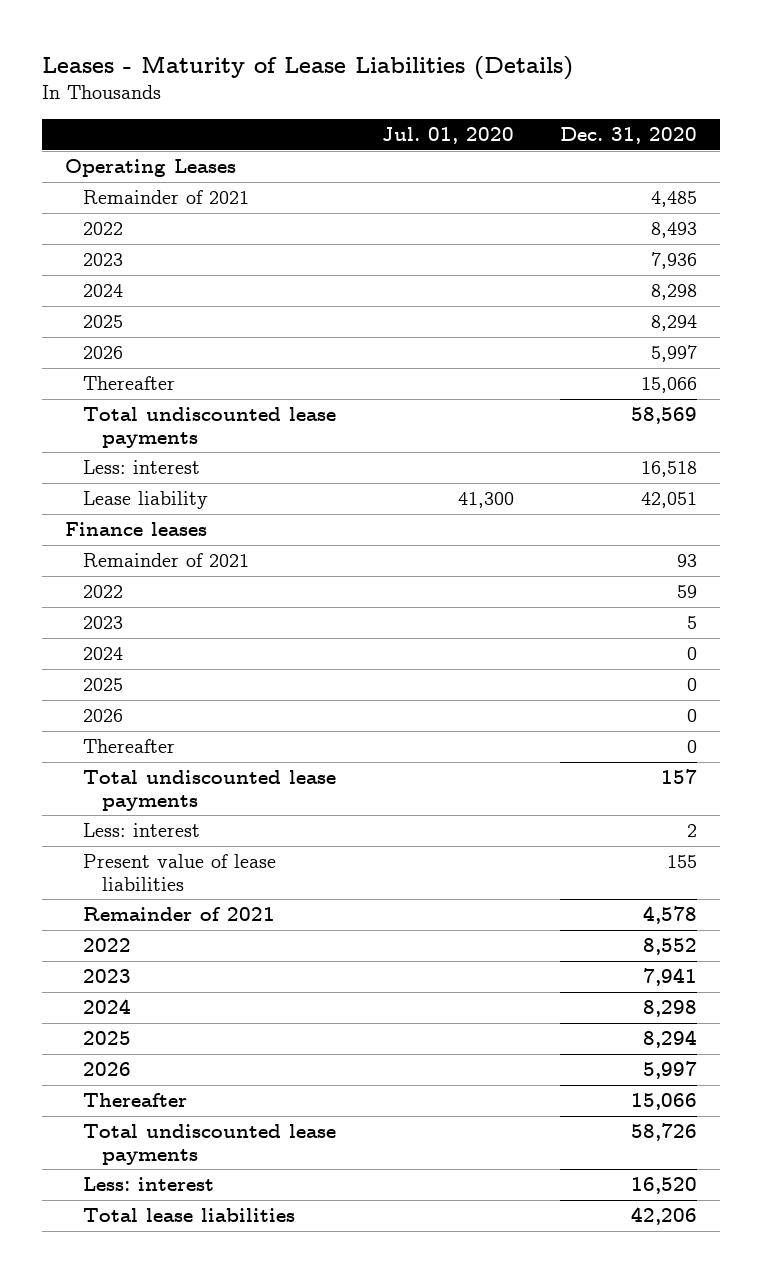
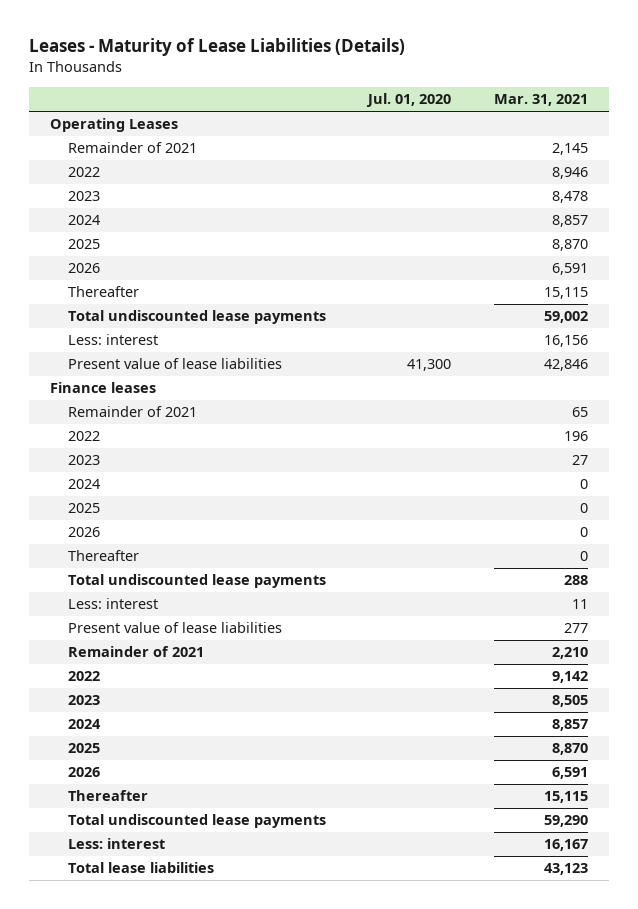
[560,127,698,145] Dec. 31, 2020 -> none
none -> [493,94,588,107] Mar. 31, 2021
[83,491,209,510] Lease liability -> [67,358,282,370] Present value of lease liabilities

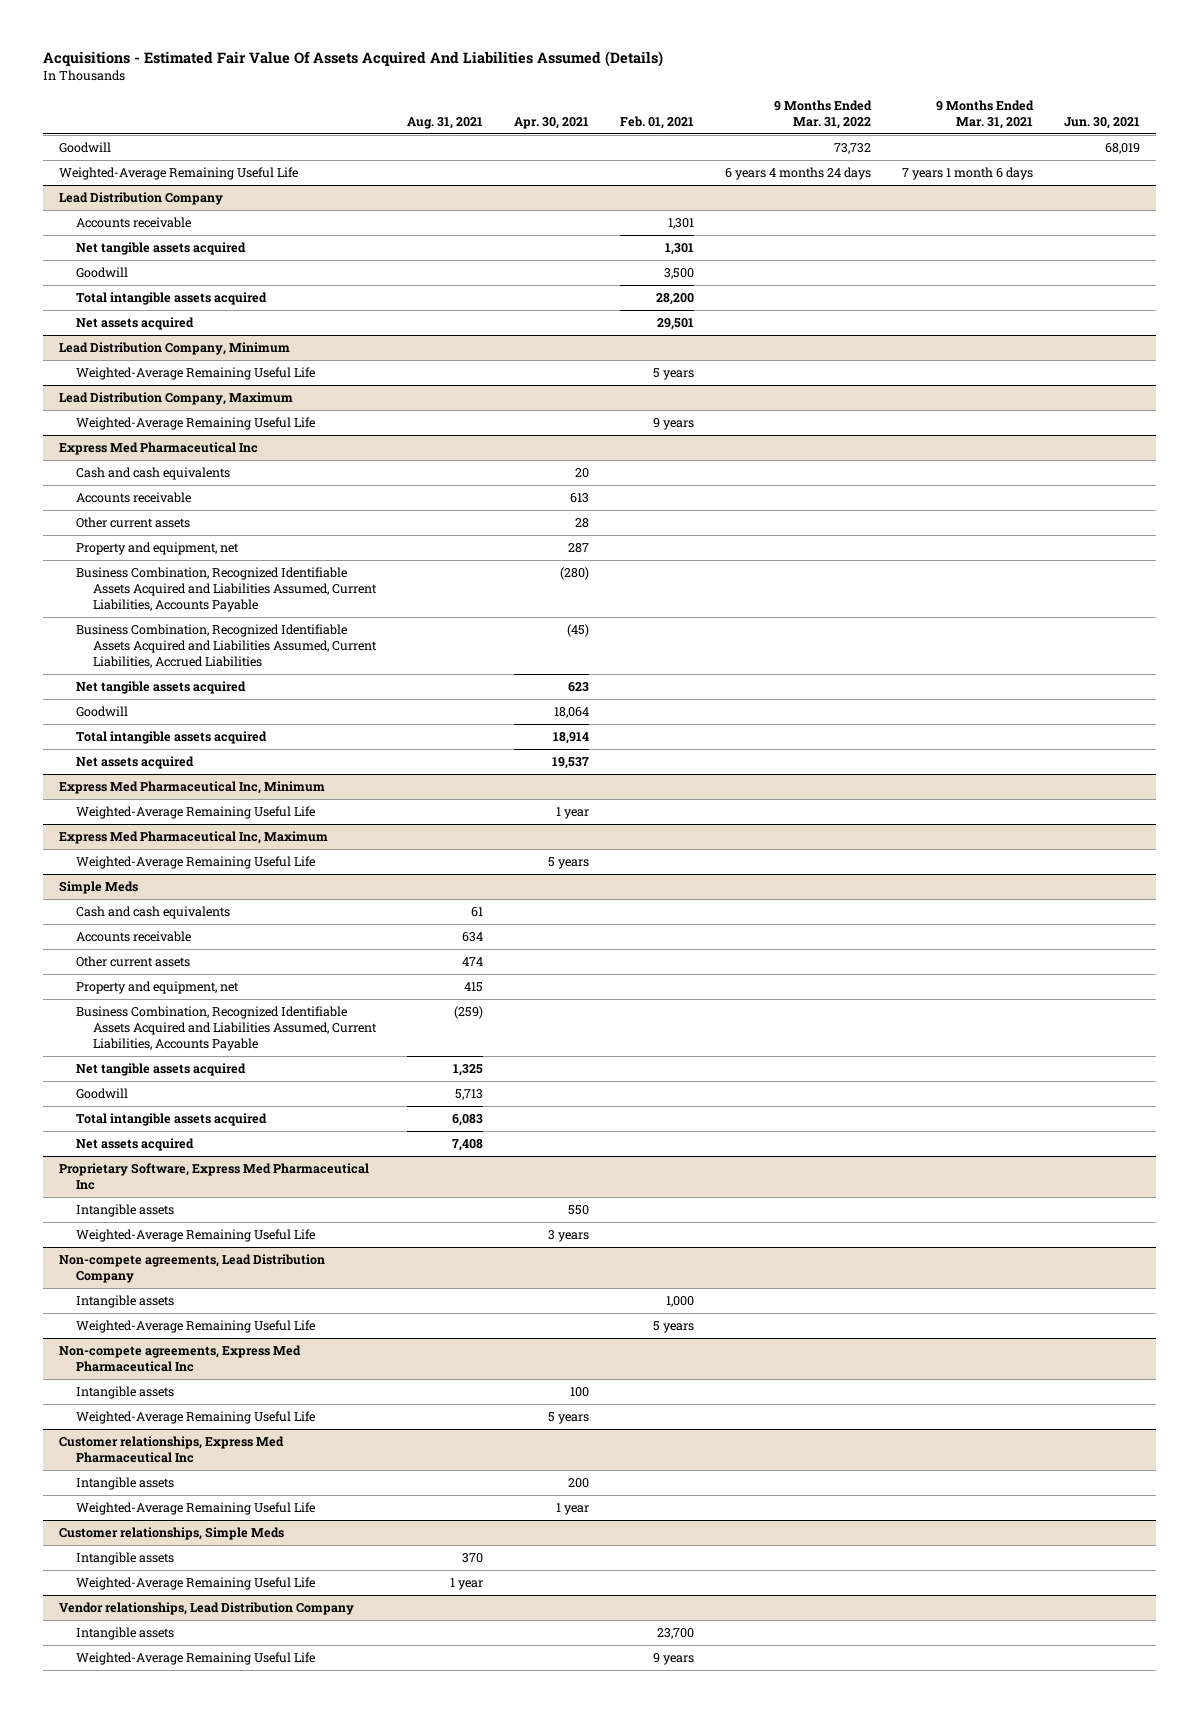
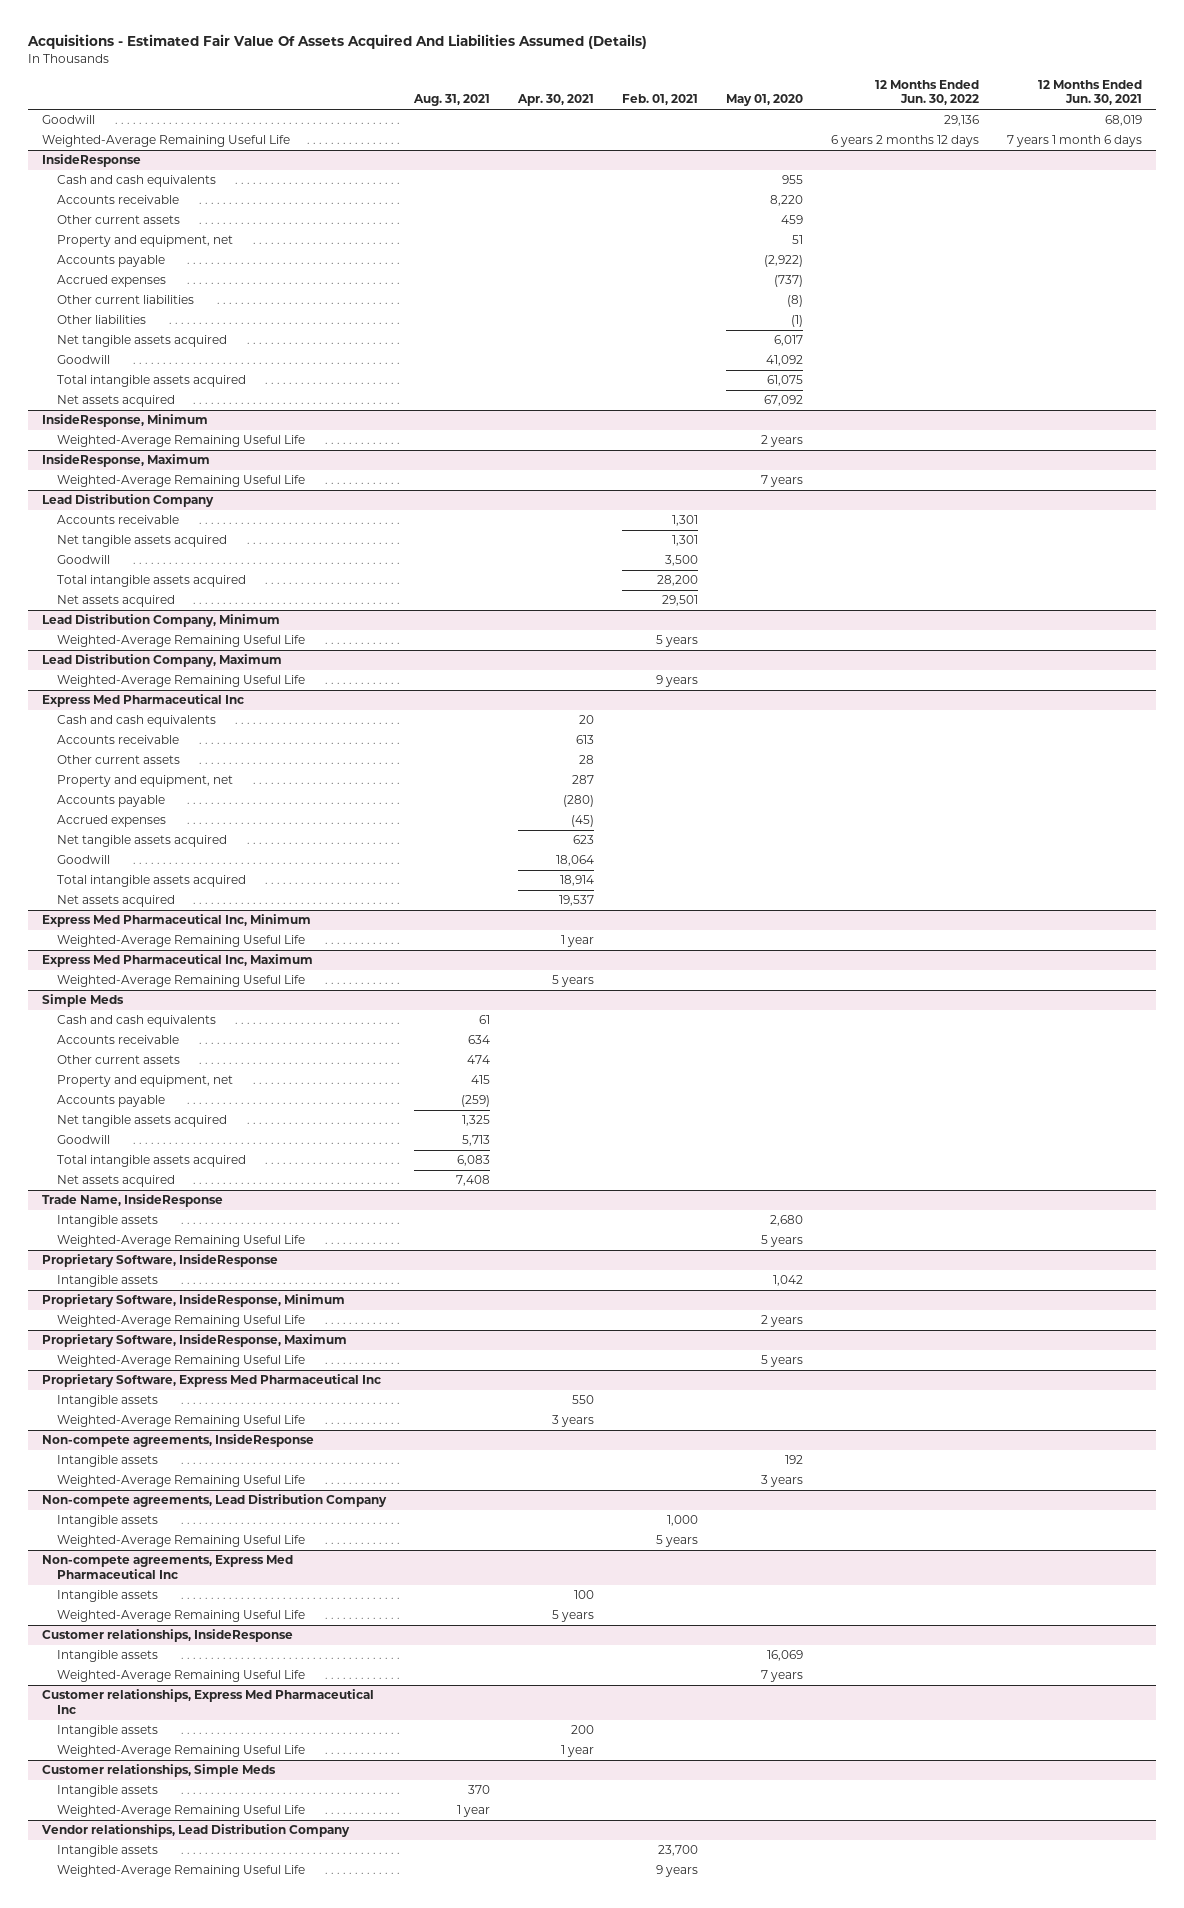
[774,99,873,129] 9 Months Ended Mar. 31, 2022 -> none
[936,99,1035,129] 9 Months Ended Mar. 31, 2021 -> none
[1064,116,1141,129] Jun. 30, 2021 -> none
none -> [725,94,803,107] May 01, 2020
none -> [874,79,979,106] 12 Months Ended Jun. 30, 2022
none -> [1037,79,1142,106] 12 Months Ended Jun. 30, 2021
none -> [41,154,141,168] InsideResponse
none -> [56,175,216,188] Cash and cash equivalents
none -> [56,195,179,205] Accounts receivable
none -> [56,215,180,225] Other current assets
none -> [56,235,233,248] Property and equipment, net
none -> [56,255,165,268] Accounts payable
none -> [56,275,166,288] Accrued expenses
none -> [56,295,194,305] Other current liabilities
none -> [56,315,146,325] Other liabilities
none -> [56,335,227,348] Net tangible assets acquired
none -> [56,355,110,365] Goodwill
none -> [56,375,246,388] Total intangible assets acquired
none -> [56,395,175,408] Net assets acquired
none -> [41,414,208,428] InsideResponse, Minimum
none -> [56,435,305,448] Weighted-Average Remaining Useful Life
none -> [41,454,210,468] InsideResponse, Maximum
none -> [56,475,305,488] Weighted-Average Remaining Useful Life
[76,567,378,612] Business Combination, Recognized Identifiable Assets Acquired and Liabilities Assumed, Current Liabilities, Accounts Payable -> [56,795,165,808] Accounts payable
[76,624,378,668] Business Combination, Recognized Identifiable Assets Acquired and Liabilities Assumed, Current Liabilities, Accrued Liabilities -> [56,815,166,828] Accrued expenses
[76,1006,378,1051] Business Combination, Recognized Identifiable Assets Acquired and Liabilities Assumed, Current Liabilities, Accounts Payable -> [56,1095,165,1108] Accounts payable
none -> [41,1194,223,1208] Trade Name, InsideResponse
none -> [56,1215,158,1228] Intangible assets
none -> [56,1235,305,1248] Weighted-Average Remaining Useful Life
none -> [41,1254,278,1268] Proprietary Software, InsideResponse
none -> [56,1275,158,1288] Intangible assets
none -> [41,1294,345,1308] Proprietary Software, InsideResponse, Minimum
none -> [56,1315,305,1328] Weighted-Average Remaining Useful Life
none -> [41,1334,347,1348] Proprietary Software, InsideResponse, Maximum
none -> [56,1355,305,1368] Weighted-Average Remaining Useful Life
none -> [41,1434,314,1448] Non-compete agreements, InsideResponse
none -> [56,1455,158,1468] Intangible assets
none -> [56,1475,305,1488] Weighted-Average Remaining Useful Life
none -> [41,1629,293,1643] Customer relationships, InsideResponse
none -> [56,1650,158,1663] Intangible assets
none -> [56,1670,305,1683] Weighted-Average Remaining Useful Life

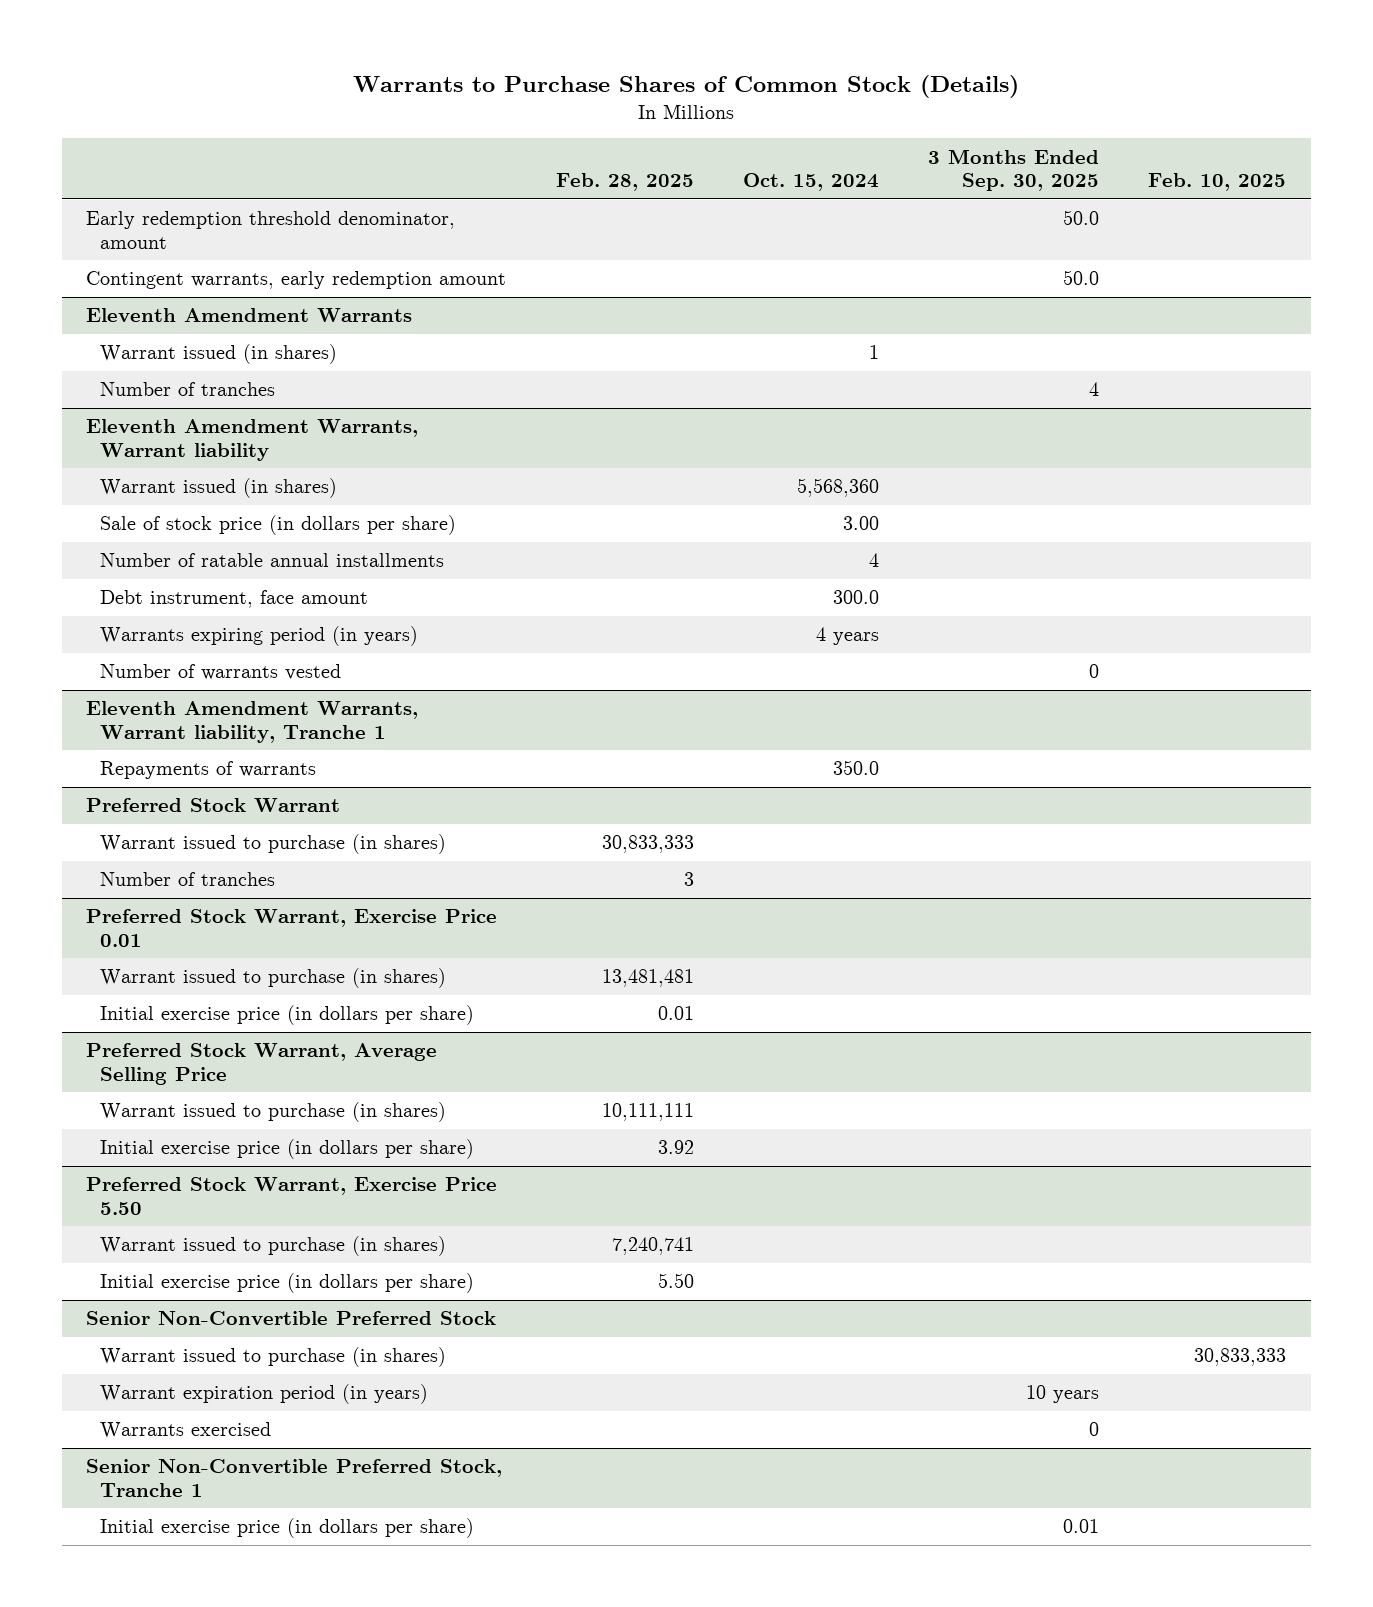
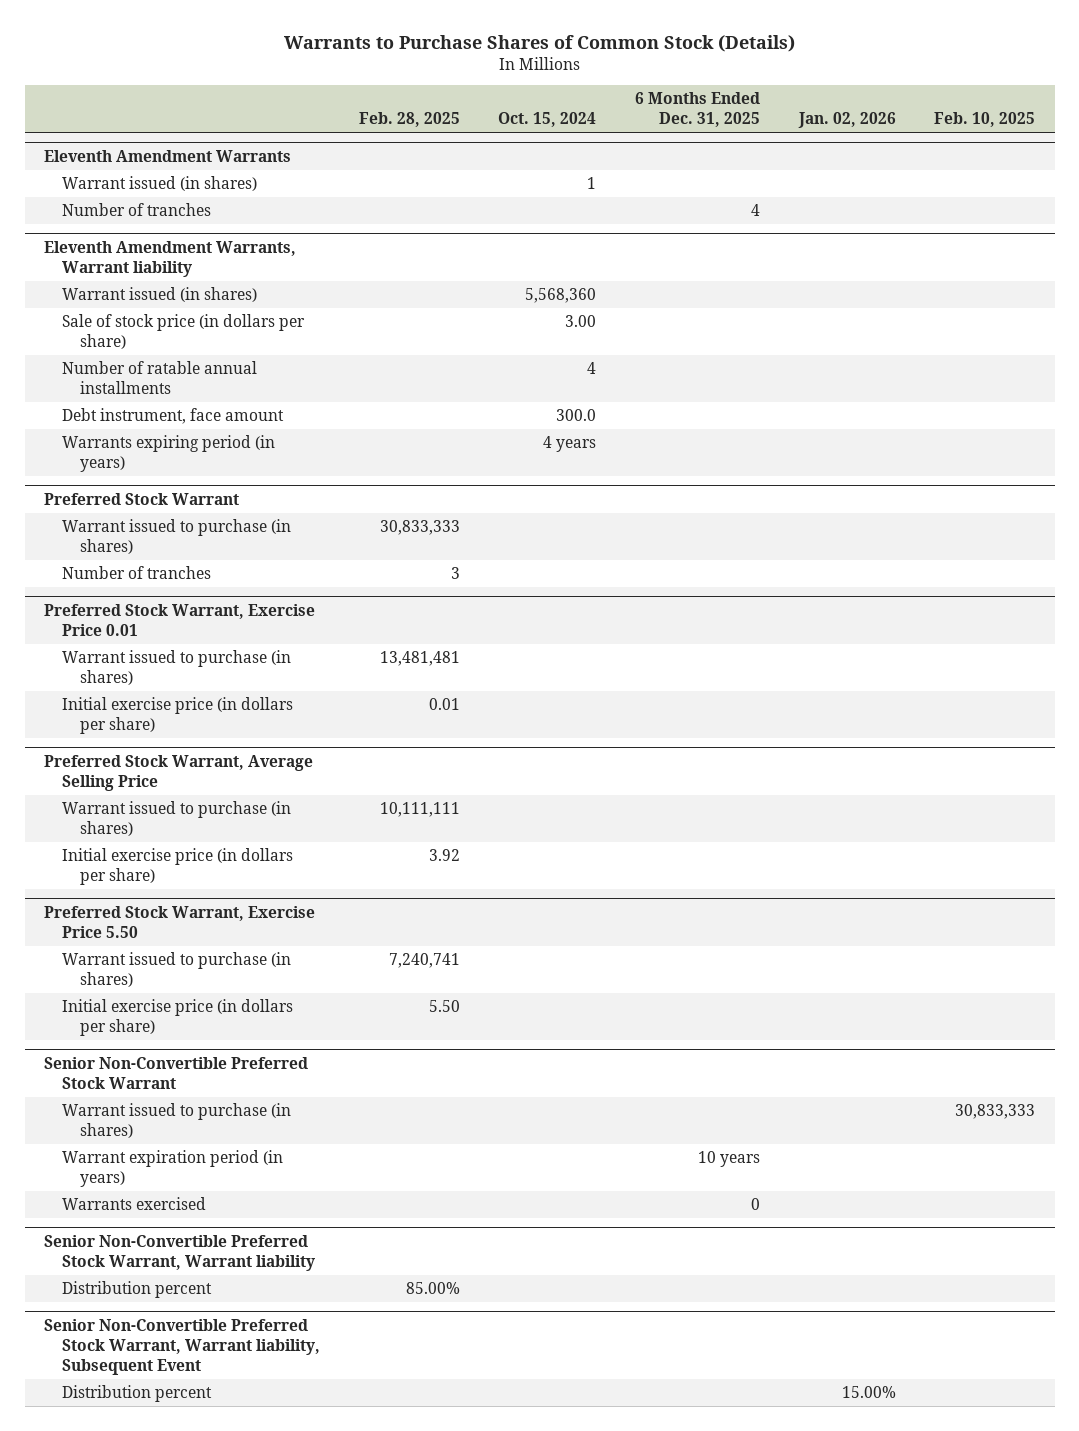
[928,148,1100,191] 3 Months Ended Sep. 30, 2025 -> none
none -> [635,92,761,128] 6 Months Ended Dec. 31, 2025
none -> [797,112,896,129] Jan. 02, 2026
[86,211,456,249] Early redemption threshold denominator, amount -> none
[86,271,507,290] Contingent warrants, early redemption amount -> none
[100,664,342,681] Number of warrants vested -> none
[86,701,419,743] Eleventh Amendment Warrants, Warrant liability, Tranche 1 -> none
[100,761,317,780] Repayments of warrants -> none
[86,1311,497,1326] Senior Non-Convertible Preferred Stock -> [43,1057,308,1089] Senior Non-Convertible Preferred Stock Warrant
[100,1518,475,1539] Initial exercise price (in dollars per share) -> none
[86,1459,503,1497] Senior Non-Convertible Preferred Stock, Tranche 1 -> [43,1235,316,1271] Senior Non-Convertible Preferred Stock Warrant, Warrant liability
none -> [62,1281,213,1299] Distribution percent
none -> [43,1319,321,1375] Senior Non-Convertible Preferred Stock Warrant, Warrant liability, Subsequent Event
none -> [62,1385,213,1403] Distribution percent

